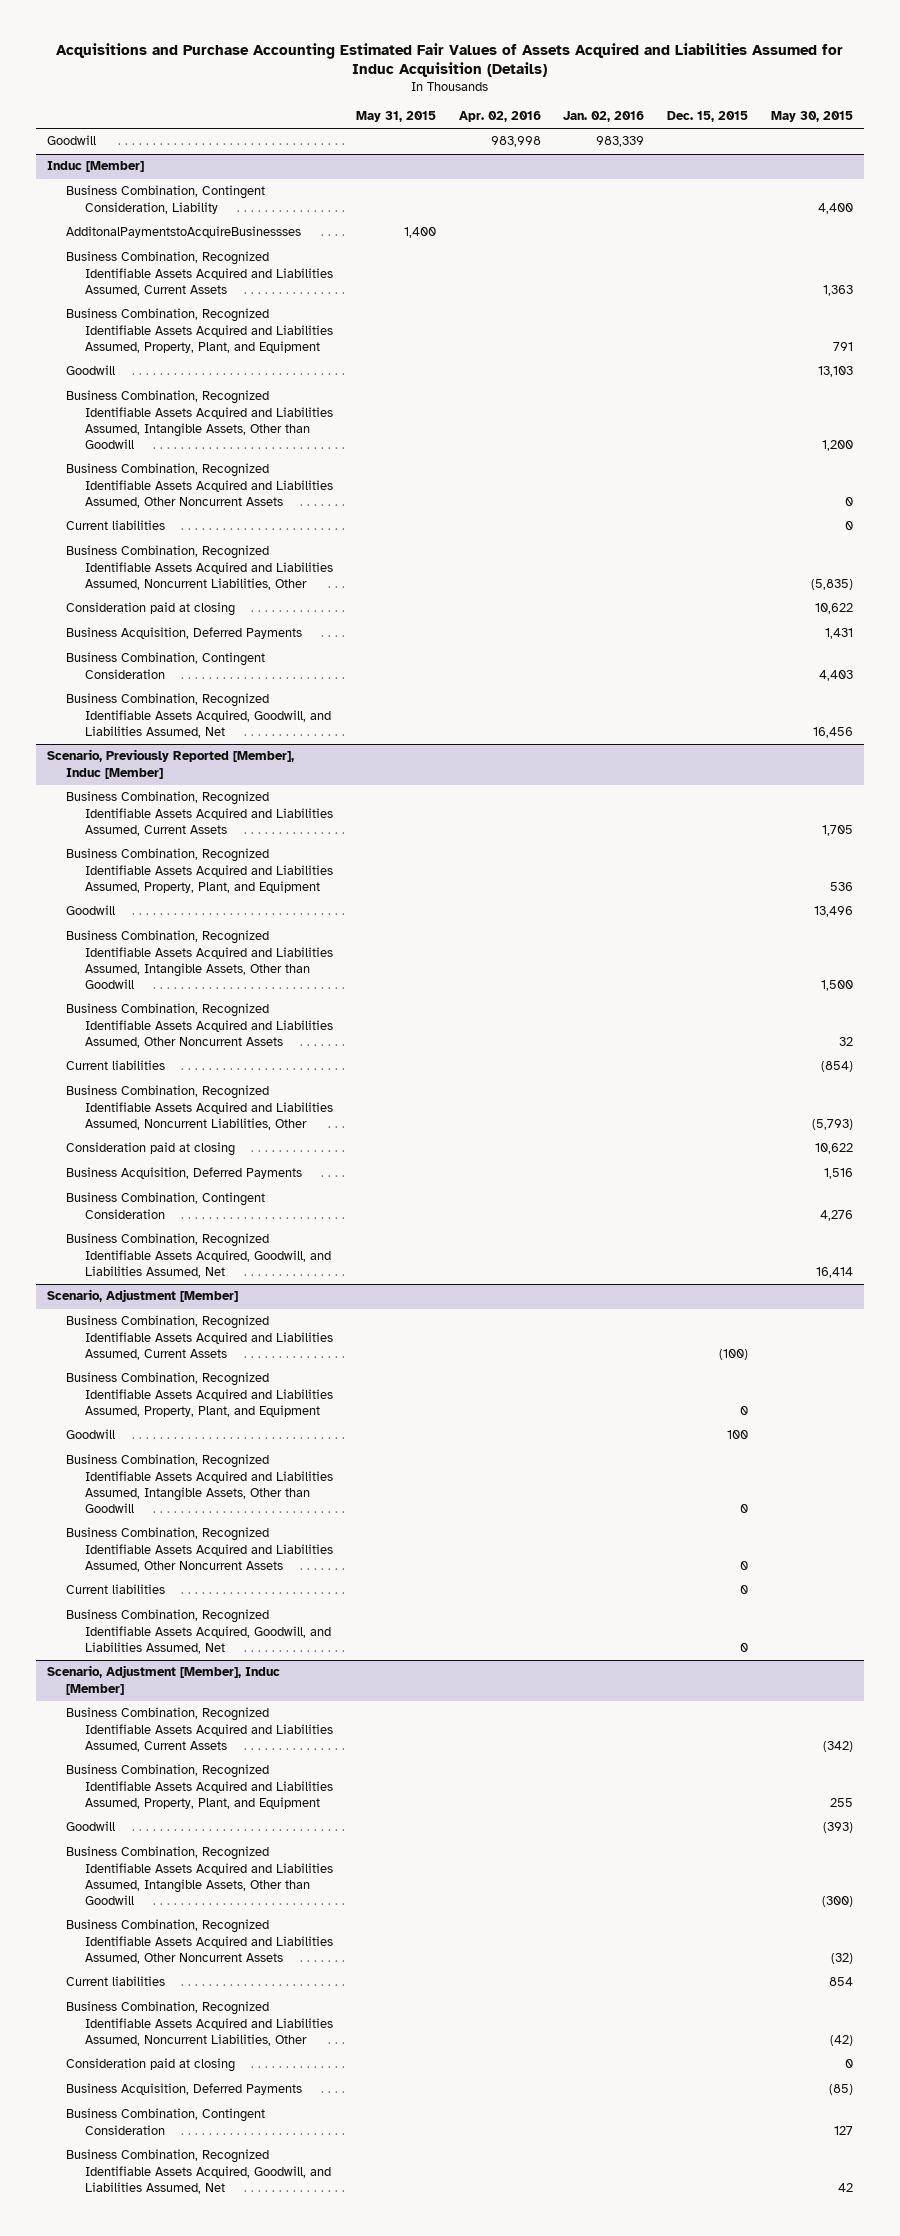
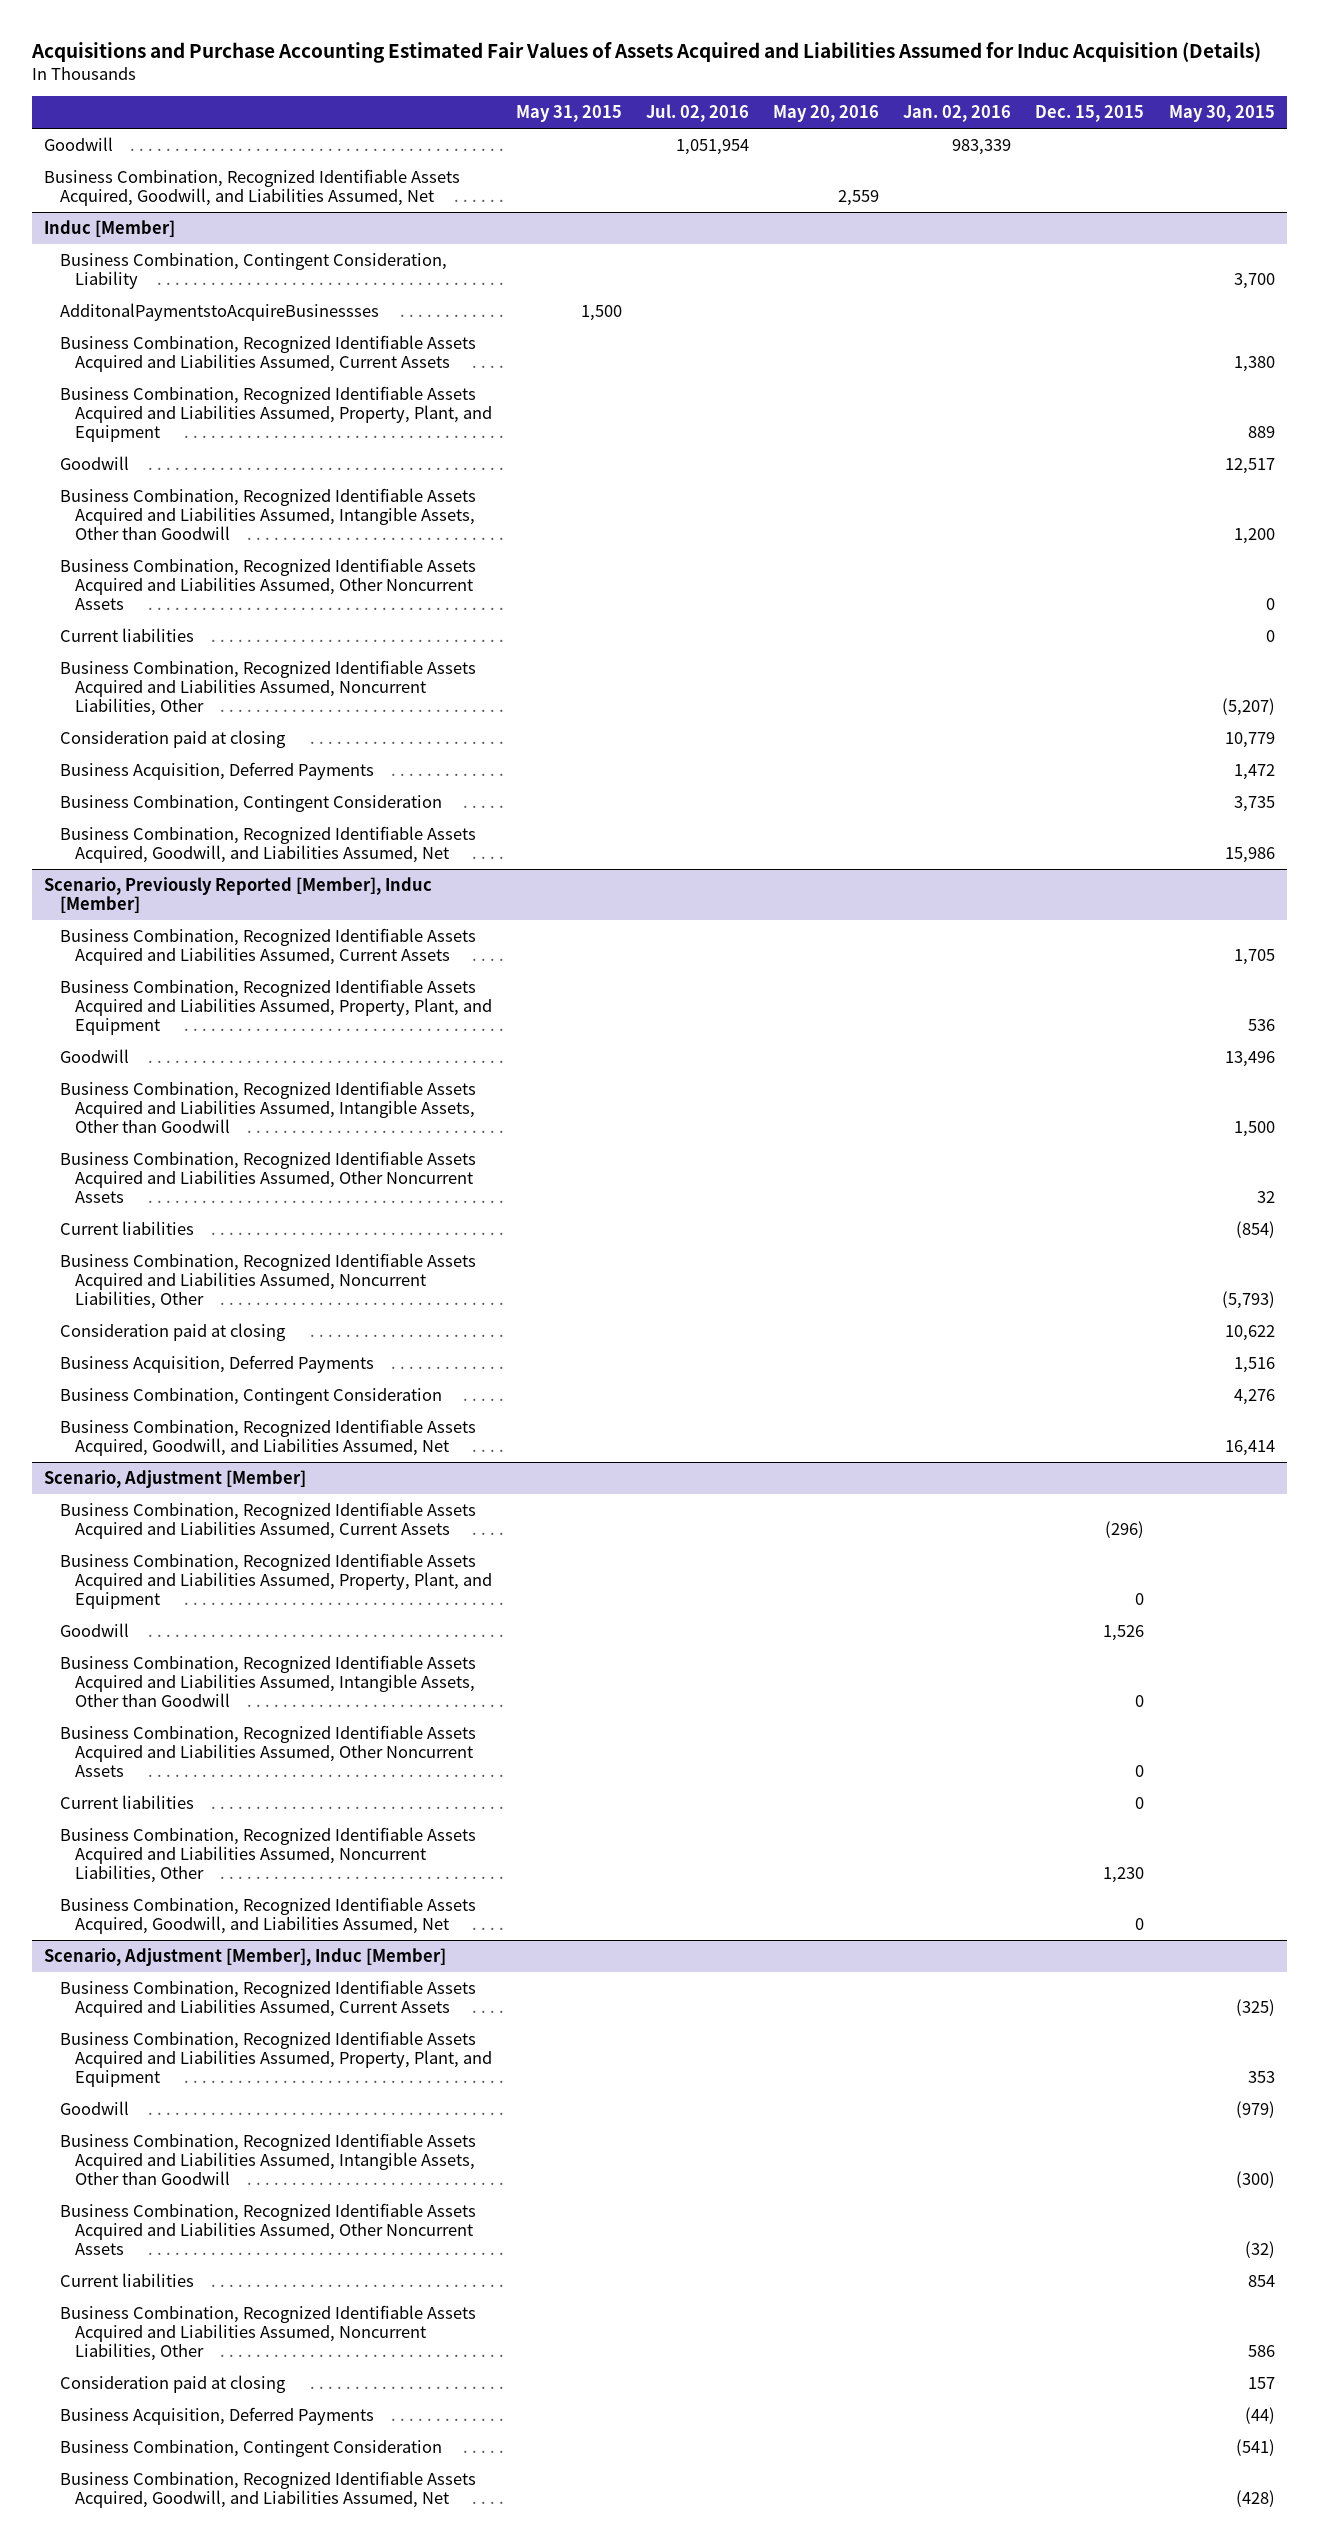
[458,111,541,123] Apr. 02, 2016 -> none
none -> [646,104,750,123] Jul. 02, 2016
none -> [773,105,880,123] May 20, 2016
none -> [44,169,461,207] Business Combination, Recognized Identifiable Assets Acquired, Goodwill, and Liabilities Assumed, Net
[817,202,853,214] 4,400 -> [1233,273,1275,290] 3,700
[404,227,437,239] 1,400 -> [581,305,623,322] 1,500
[822,284,853,296] 1,363 -> [1233,356,1275,373] 1,380
[832,341,853,351] 791 -> [1247,426,1275,439] 889
[817,366,853,378] 13,103 -> [1224,458,1275,475] 12,517
[810,578,853,590] (5,835) -> [1221,698,1275,717] (5,207)
[814,603,853,615] 10,622 -> [1224,732,1275,749] 10,779
[824,628,853,640] 1,431 -> [1233,764,1275,781] 1,472
[818,669,853,681] 4,403 -> [1233,796,1275,813] 3,735
[812,726,853,738] 16,456 -> [1224,847,1275,864] 15,986
[718,1348,748,1360] (100) -> [1105,1521,1145,1539] (296)
[726,1430,748,1440] 100 -> [1103,1625,1145,1642] 1,526
none -> [59,1827,476,1884] Business Combination, Recognized Identifiable Assets Acquired and Liabilities Assumed, Noncurrent Liabilities, Other
[822,1740,853,1752] (342) -> [1235,1999,1275,2017] (325)
[829,1797,853,1807] 255 -> [1247,2071,1275,2084] 353
[822,1822,853,1834] (393) -> [1235,2101,1275,2119] (979)
[829,2034,853,2046] (42) -> [1247,2345,1275,2358] 586
[844,2059,853,2069] 0 -> [1247,2377,1275,2390] 157
[828,2084,853,2096] (85) -> [1244,2407,1275,2425] (44)
[833,2125,853,2135] 127 -> [1235,2439,1275,2457] (541)
[837,2182,853,2192] 42 -> [1235,2490,1275,2508] (428)

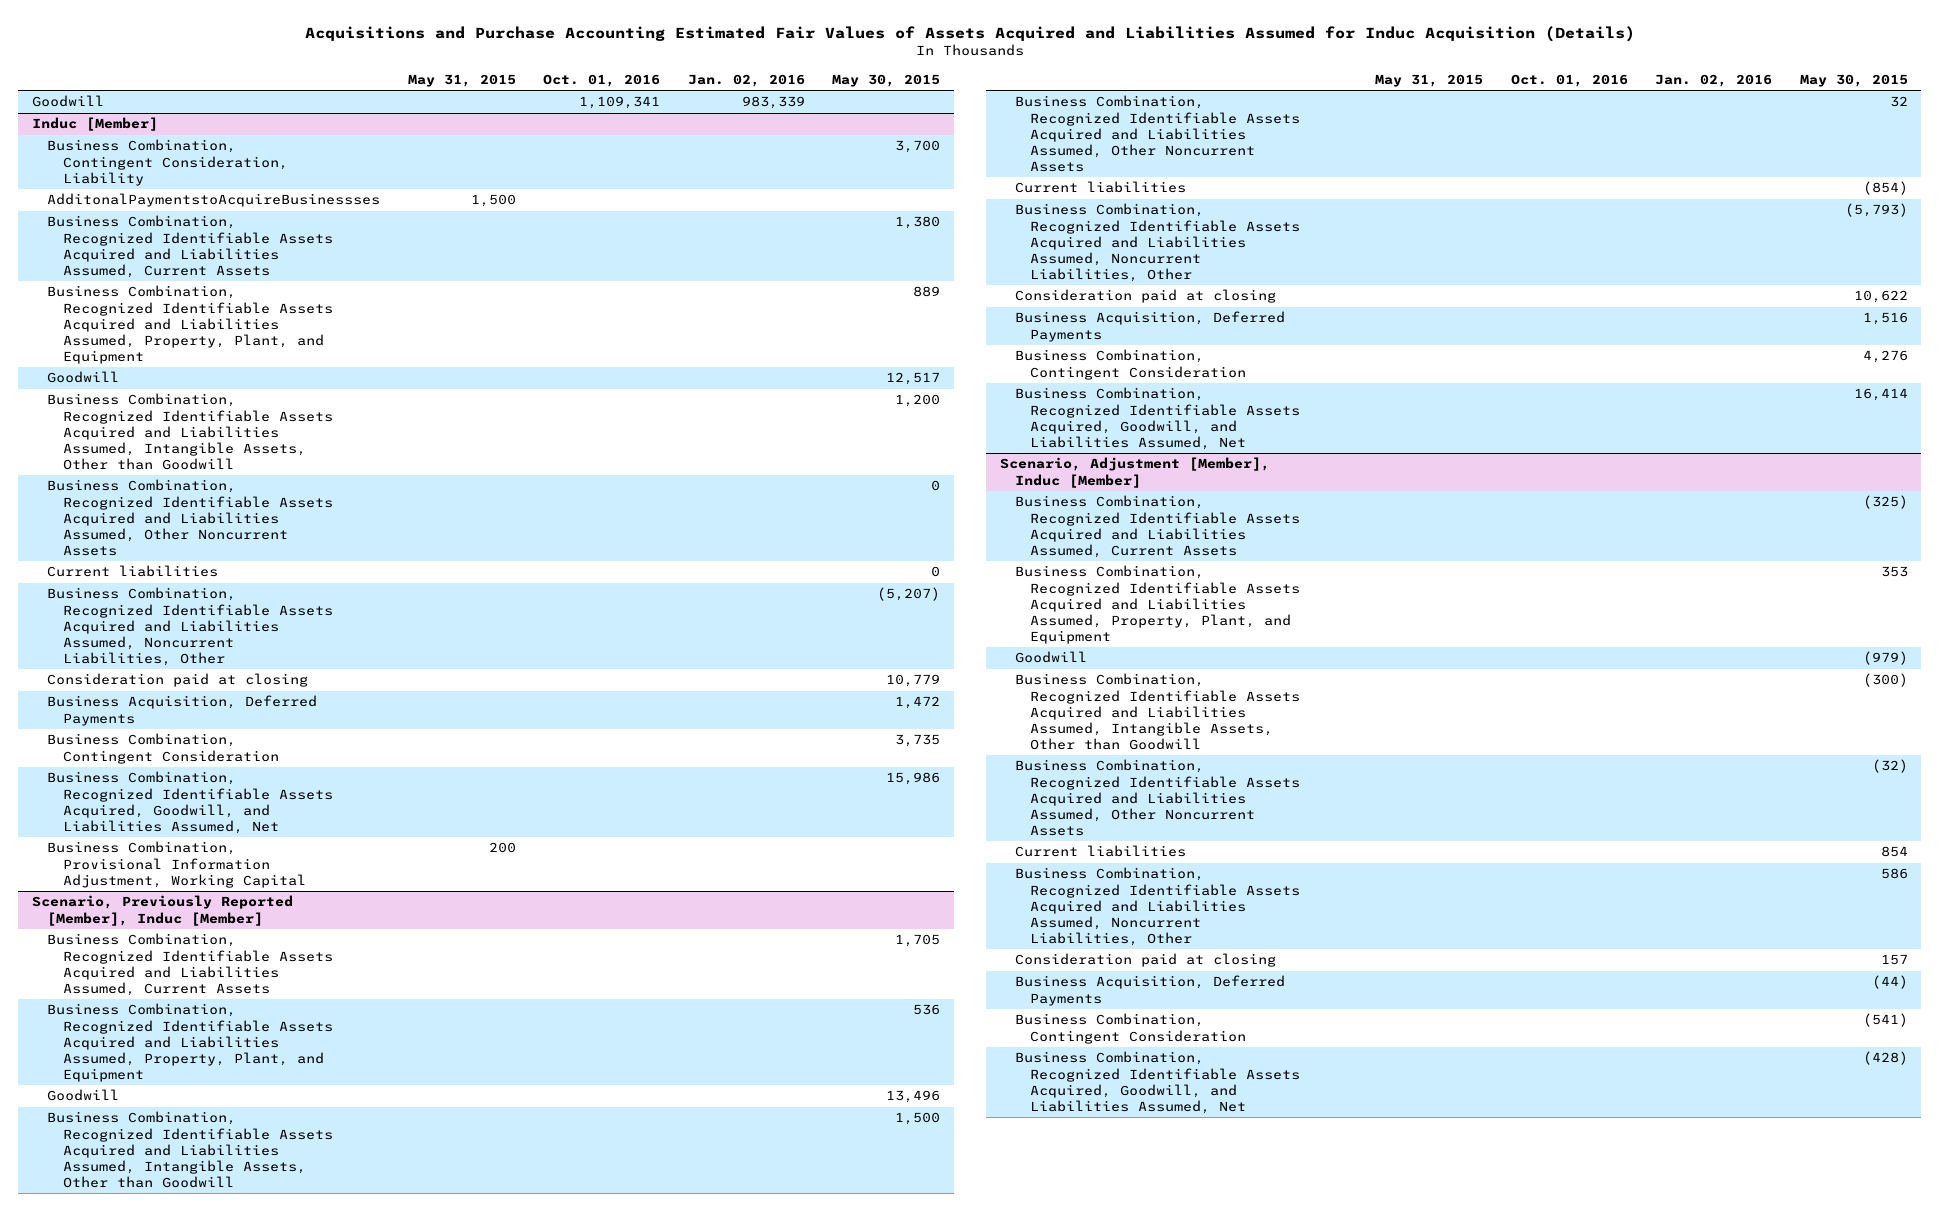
[646,104,750,123] Jul. 02, 2016 -> none
[773,105,880,123] May 20, 2016 -> none
[1035,105,1145,123] Dec. 15, 2015 -> none
none -> [543,73,661,87] Oct. 01, 2016
[44,169,461,207] Business Combination, Recognized Identifiable Assets Acquired, Goodwill, and Liabilities Assumed, Net -> none
none -> [47,841,306,888] Business Combination, Provisional Information Adjustment, Working Capital
[44,1470,307,1489] Scenario, Adjustment [Member] -> none
[59,1502,476,1540] Business Combination, Recognized Identifiable Assets Acquired and Liabilities Assumed, Current Assets -> none
[59,1553,493,1610] Business Combination, Recognized Identifiable Assets Acquired and Liabilities Assumed, Property, Plant, and Equipment -> none
[59,1623,129,1638] Goodwill -> none
[59,1655,476,1708] Business Combination, Recognized Identifiable Assets Acquired and Liabilities Assumed, Intangible Assets, Other than Goodwill -> none
[59,1725,476,1778] Business Combination, Recognized Identifiable Assets Acquired and Liabilities Assumed, Other Noncurrent Assets -> none
[59,1795,194,1810] Current liabilities -> none
[59,1827,476,1884] Business Combination, Recognized Identifiable Assets Acquired and Liabilities Assumed, Noncurrent Liabilities, Other -> none
[59,1897,476,1935] Business Combination, Recognized Identifiable Assets Acquired, Goodwill, and Liabilities Assumed, Net -> none

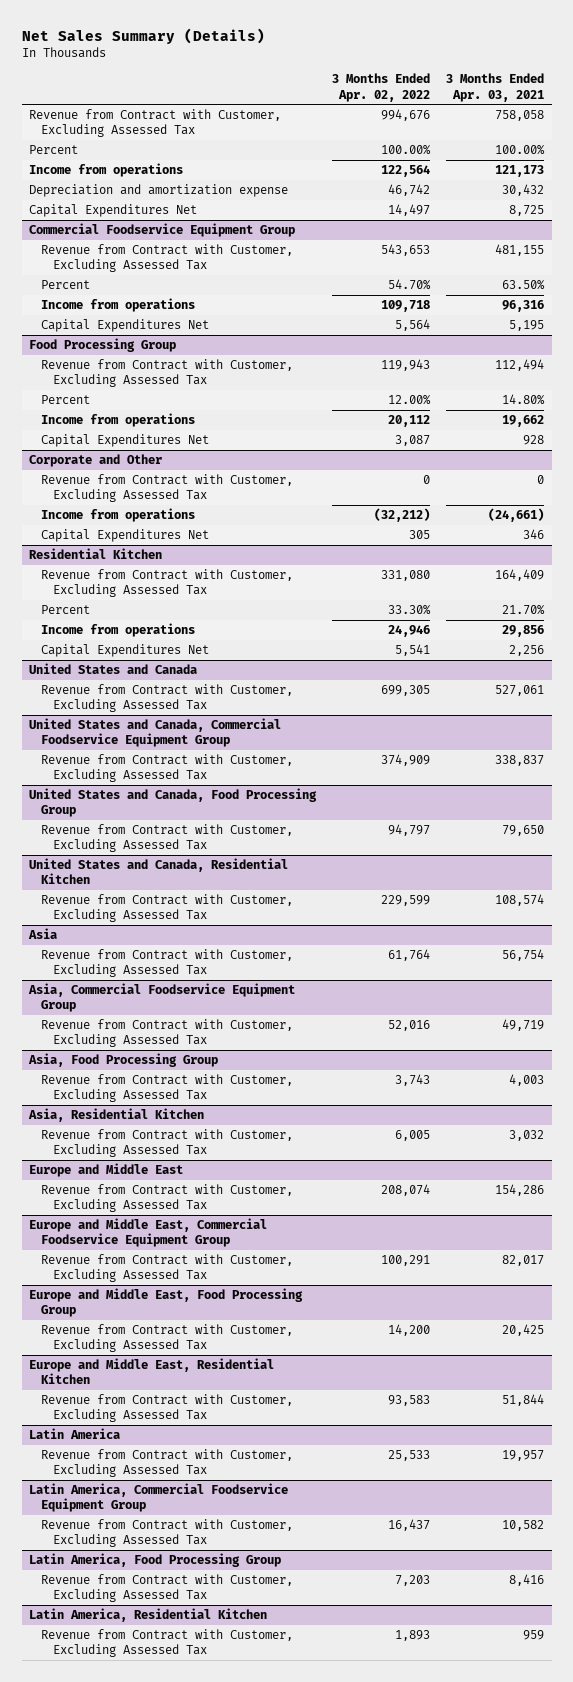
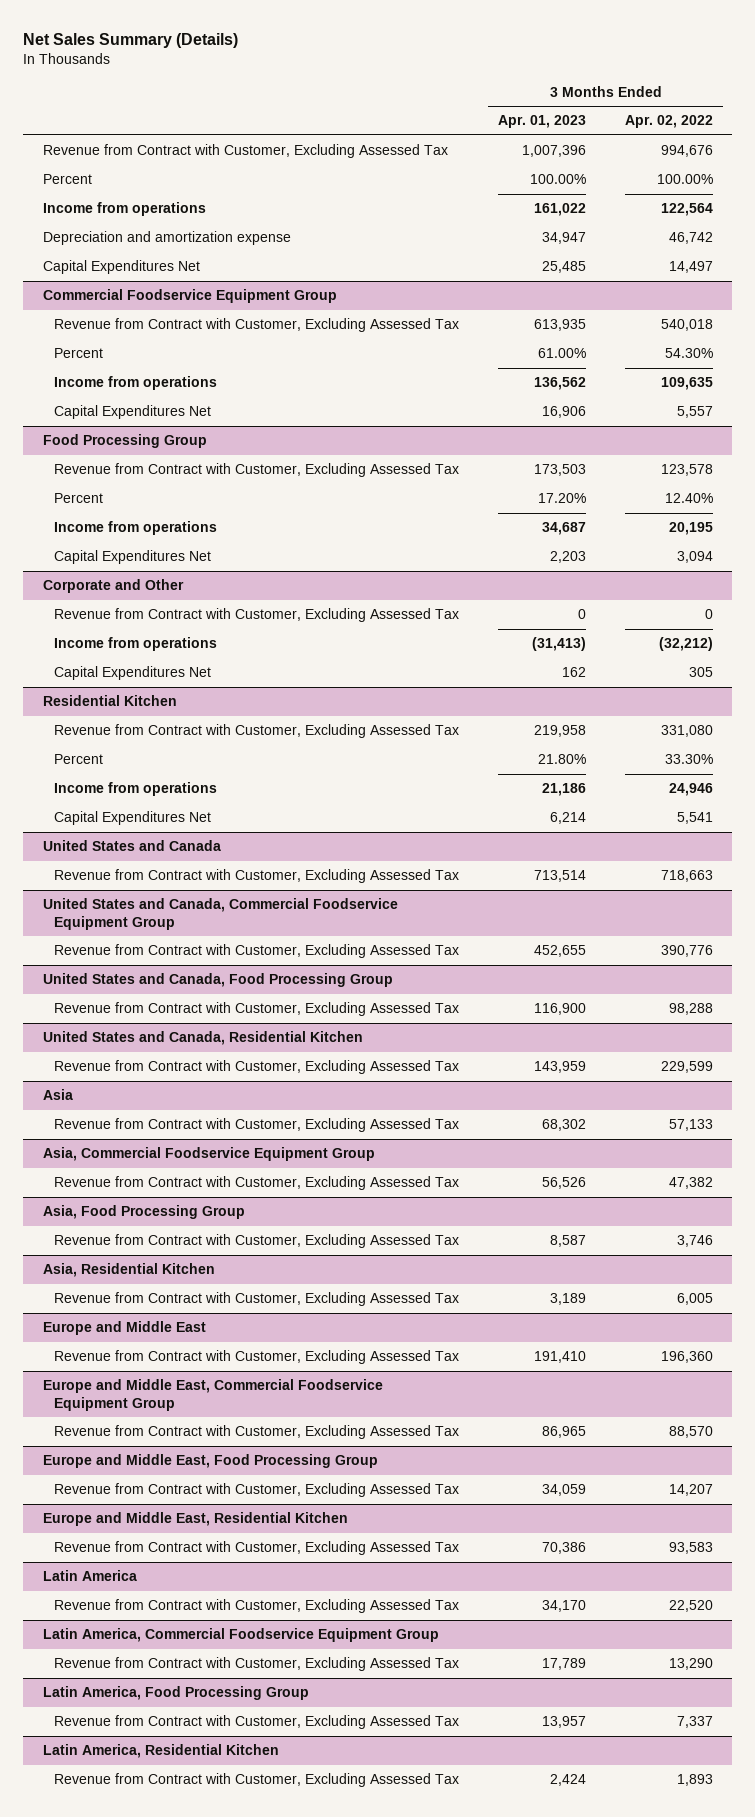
[445,73,544,102] 3 Months Ended Apr. 03, 2021 -> none
none -> [498,115,587,129] Apr. 01, 2023
[381,244,431,257] 543,653 -> [660,319,713,332] 540,018
[388,279,432,291] 54.70% -> [664,348,713,359] 54.30%
[381,300,431,313] 109,718 -> [660,377,713,391] 109,635
[395,319,431,332] 5,564 -> [676,406,713,419] 5,557
[381,359,431,372] 119,943 -> [660,464,713,477] 123,578
[388,394,432,406] 12.00% -> [664,493,713,504] 12.40%
[388,415,431,428] 20,112 -> [668,522,713,536] 20,195
[395,435,431,447] 3,087 -> [676,551,713,564] 3,094
[381,685,431,697] 699,305 -> [660,870,713,883] 718,663
[381,754,431,767] 374,909 -> [660,945,713,958] 390,776
[388,824,431,837] 94,797 -> [668,1003,713,1016] 98,288
[388,949,431,962] 61,764 -> [668,1119,713,1132] 57,133
[388,1020,431,1032] 52,016 -> [668,1177,713,1190] 47,382
[395,1074,431,1087] 3,743 -> [676,1235,713,1248] 3,746
[381,1184,431,1197] 208,074 -> [660,1351,713,1364] 196,360
[381,1255,431,1267] 100,291 -> [668,1426,713,1439] 88,570
[388,1324,431,1337] 14,200 -> [668,1484,713,1497] 14,207
[388,1450,431,1462] 25,533 -> [668,1600,713,1613] 22,520
[388,1519,431,1532] 16,437 -> [668,1658,713,1671] 13,290
[395,1575,431,1587] 7,203 -> [676,1716,713,1729] 7,337

